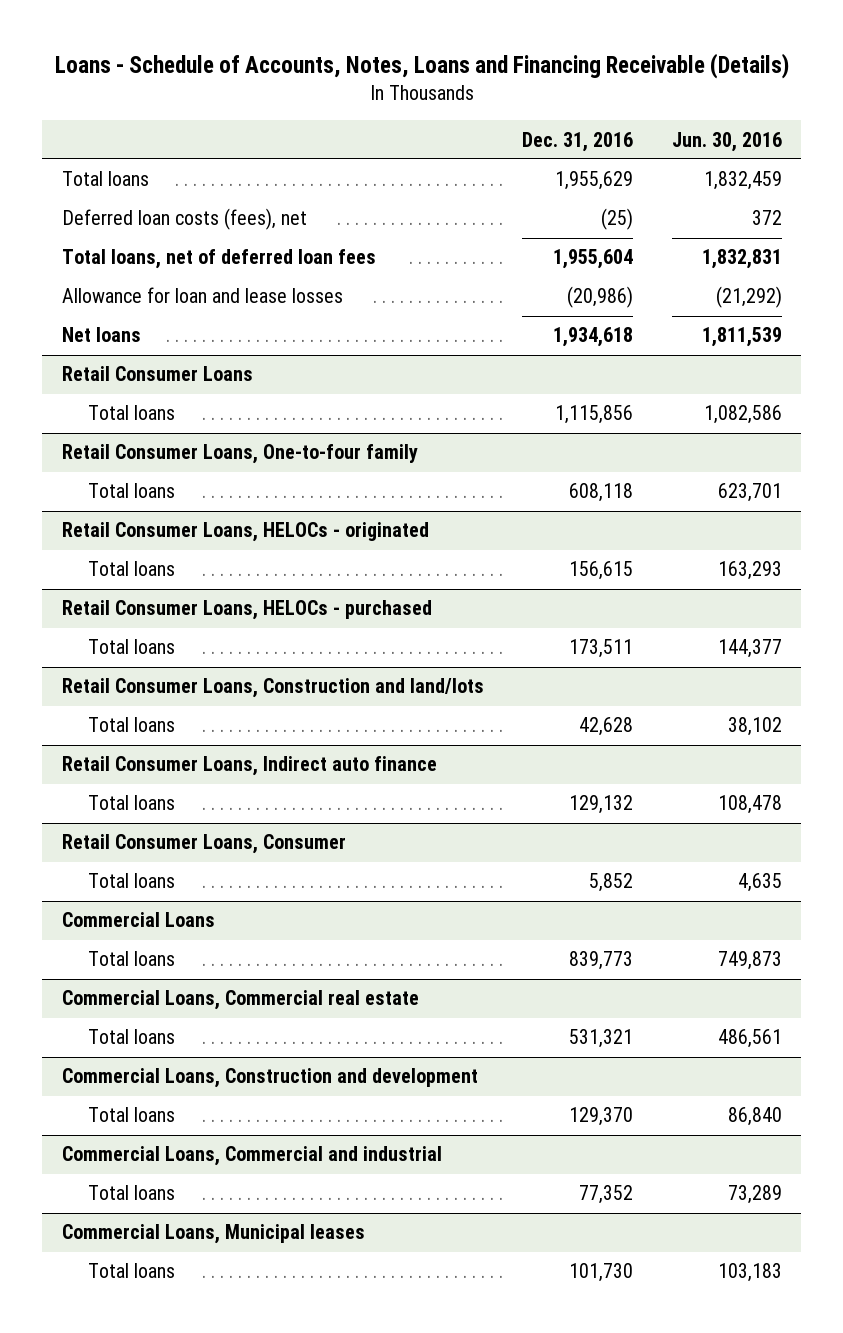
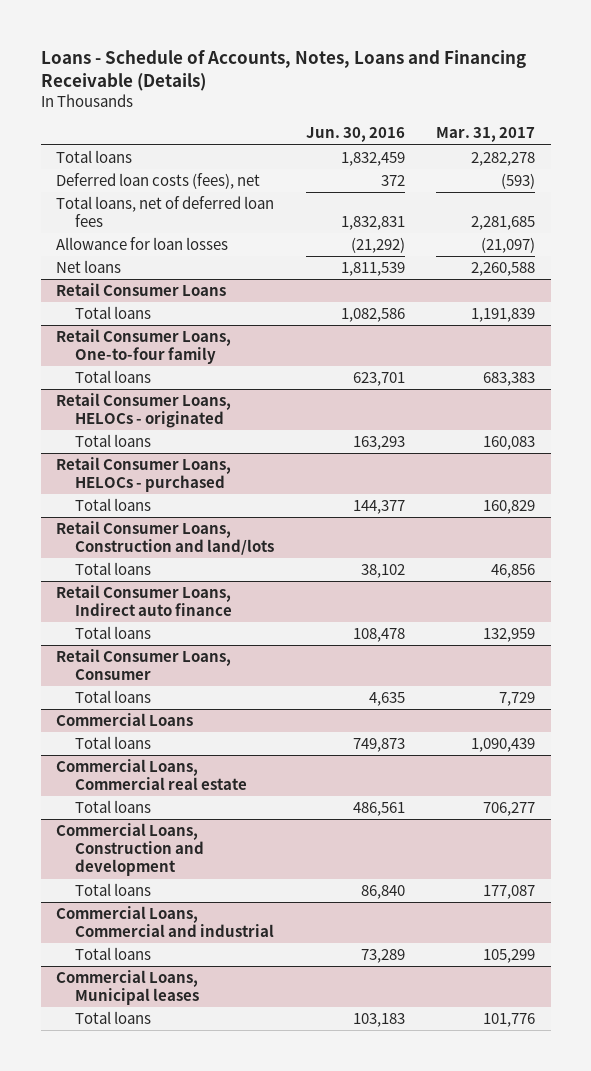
[522,131,634,152] Dec. 31, 2016 -> none
none -> [435,127,535,143] Mar. 31, 2017
[61,287,343,304] Allowance for loan and lease losses -> [56,237,229,251] Allowance for loan losses

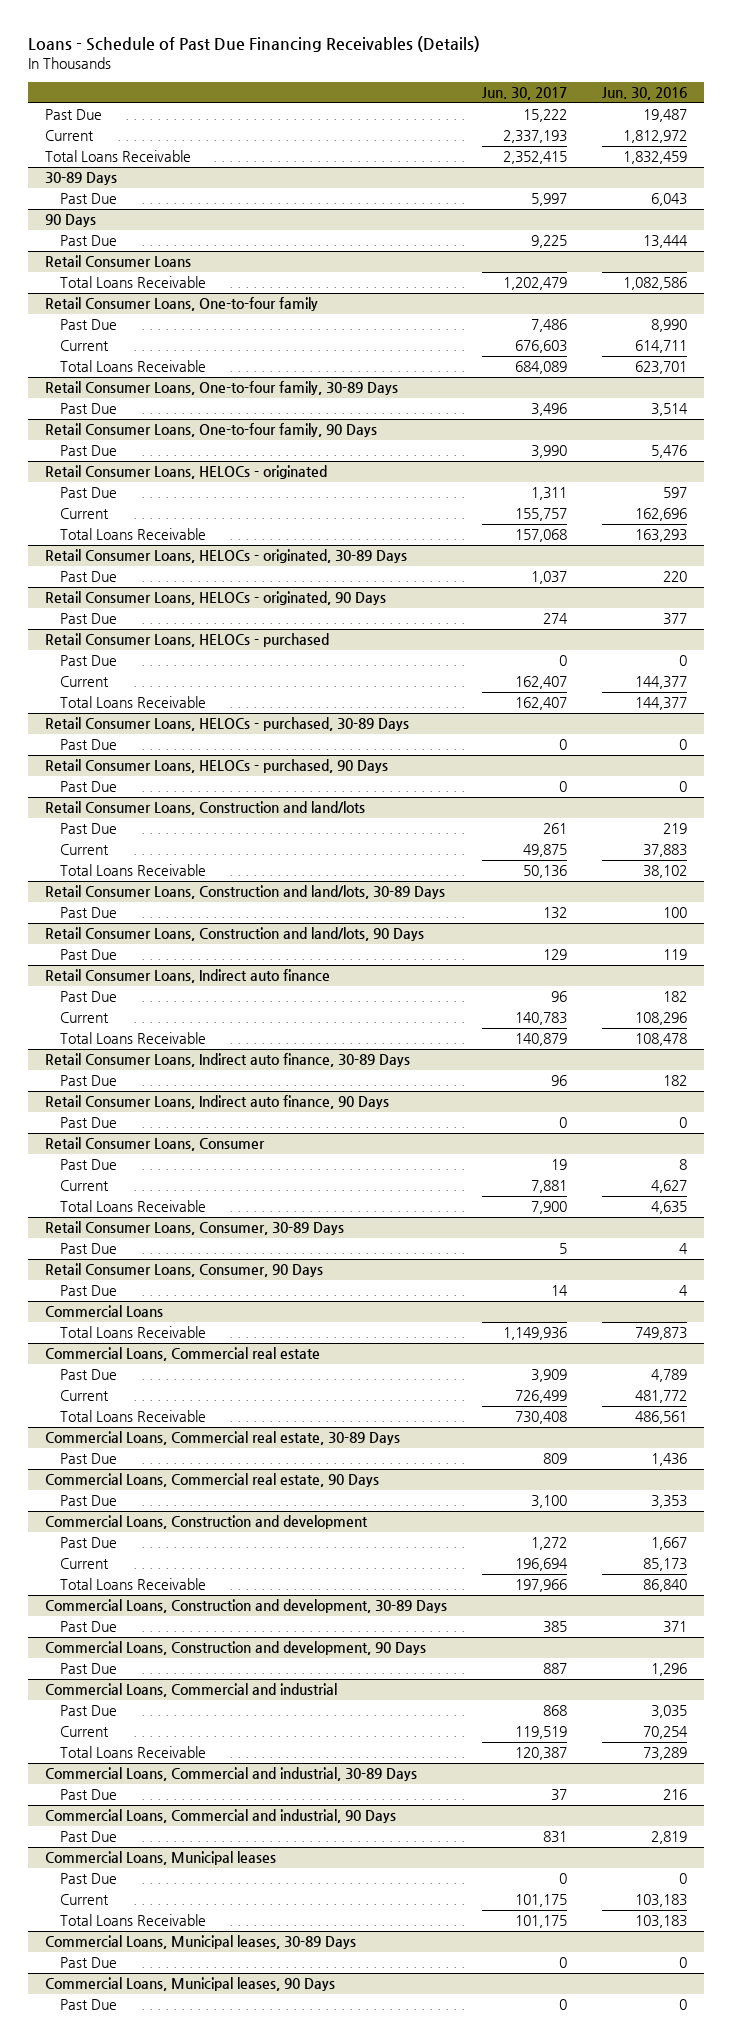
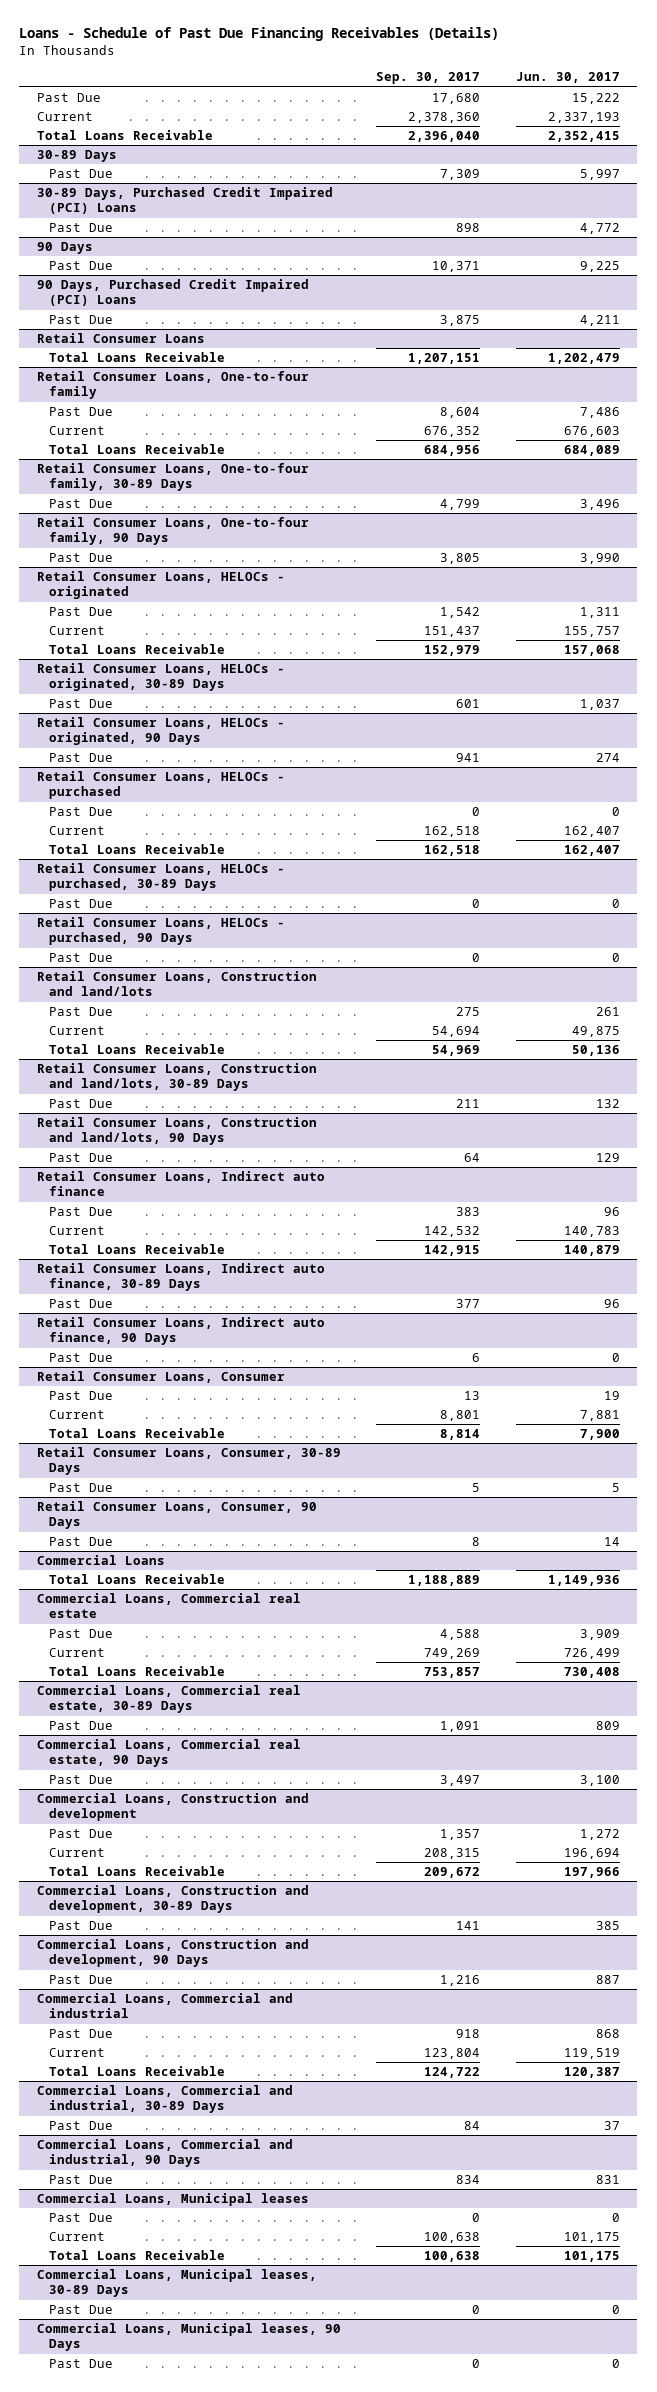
[601,87,687,101] Jun. 30, 2016 -> none
none -> [376,72,481,85] Sep. 30, 2017
none -> [36,187,333,215] 30-89 Days, Purchased Credit Impaired (PCI) Loans
none -> [49,223,114,233] Past Due
none -> [36,279,309,307] 90 Days, Purchased Credit Impaired (PCI) Loans
none -> [49,315,114,325] Past Due

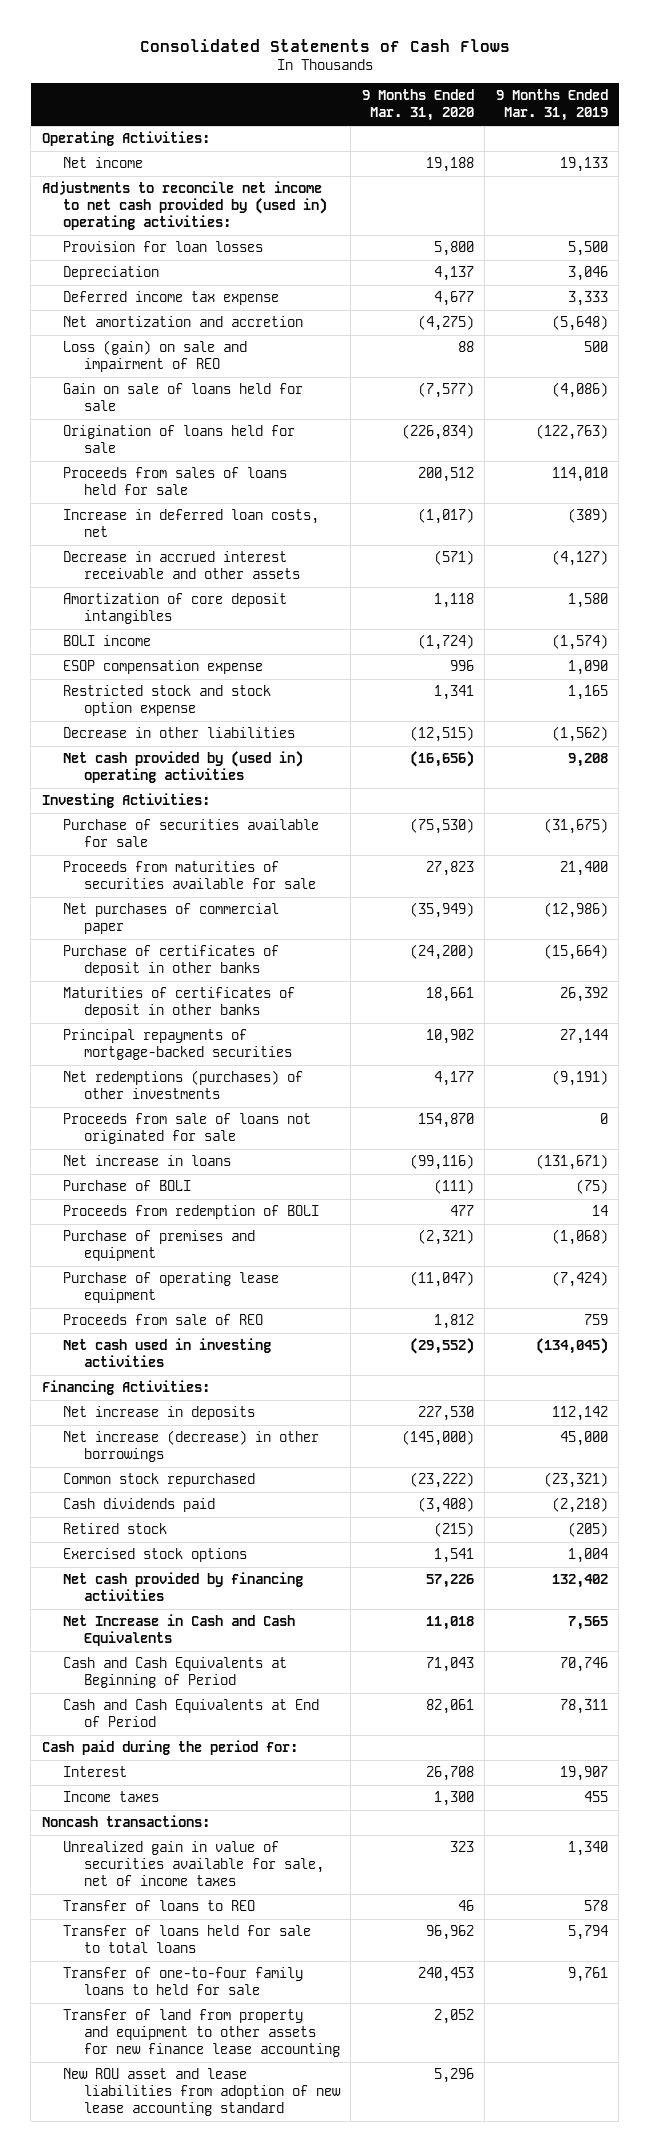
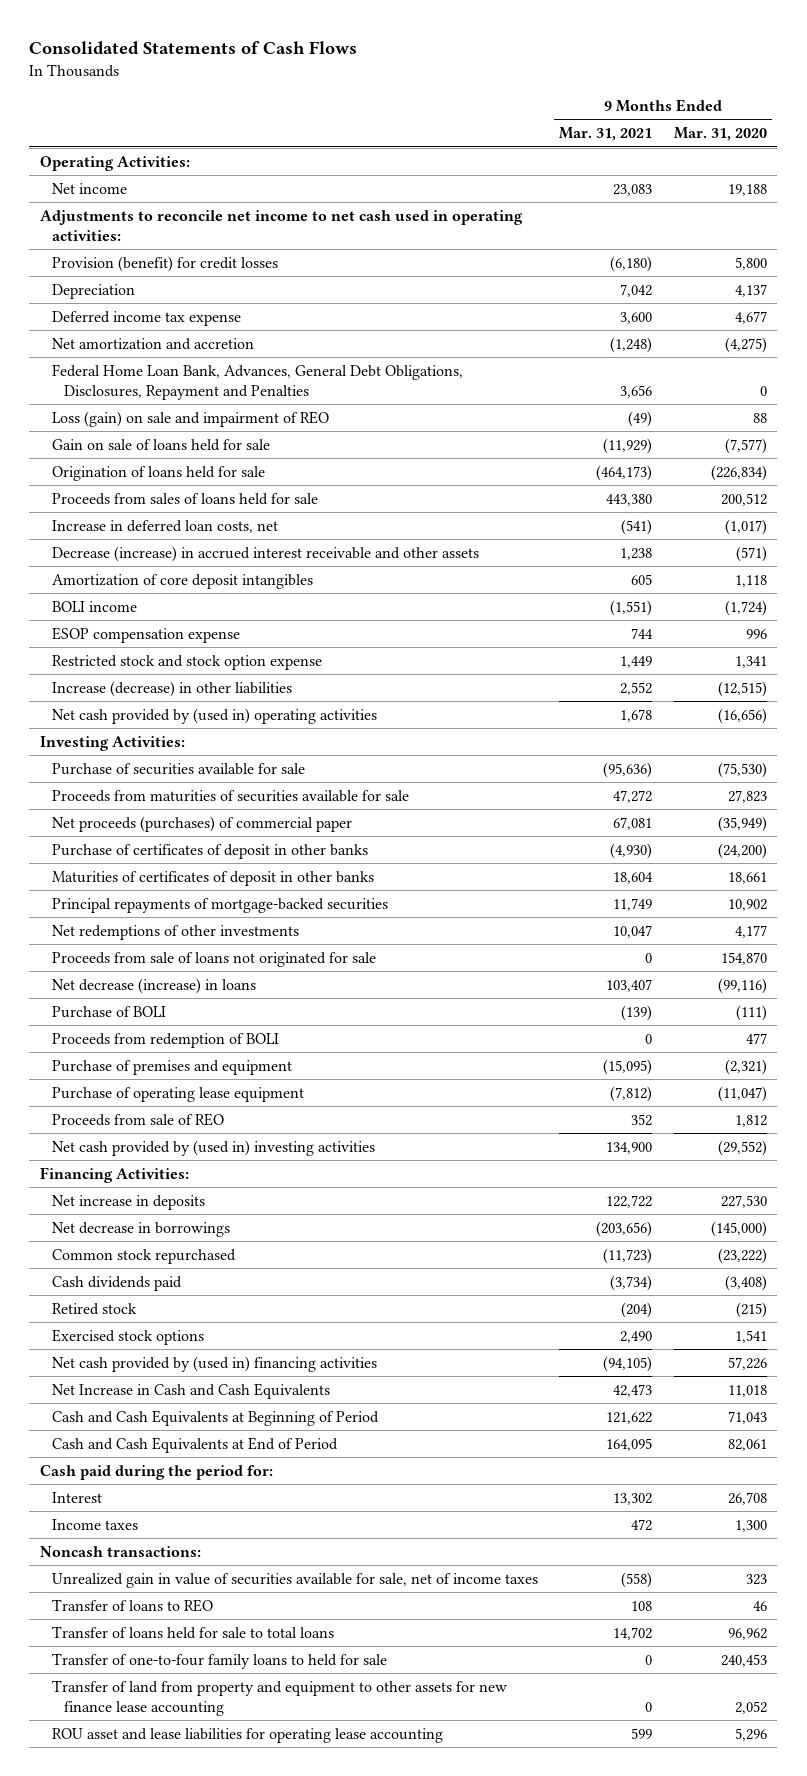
[495,89,608,122] 9 Months Ended Mar. 31, 2019 -> none
none -> [559,127,653,142] Mar. 31, 2021
[41,181,327,231] Adjustments to reconcile net income to net cash provided by (used in) operating activities: -> [40,209,524,241] Adjustments to reconcile net income to net cash used in operating activities:
[62,241,263,253] Provision for loan losses -> [51,255,278,272] Provision (benefit) for credit losses
none -> [51,363,463,400] Federal Home Loan Bank, Advances, General Debt Obligations, Disclosures, Repayment and Penalties
[62,551,300,580] Decrease in accrued interest receivable and other assets -> [51,545,479,562] Decrease (increase) in accrued interest receivable and other assets
[62,727,295,739] Decrease in other liabilities -> [51,680,292,697] Increase (decrease) in other liabilities
[62,903,279,935] Net purchases of commercial paper -> [51,815,352,832] Net proceeds (purchases) of commercial paper
[62,1070,303,1100] Net redemptions (purchases) of other investments -> [51,924,299,940] Net redemptions of other investments
[62,1155,231,1167] Net increase in loans -> [51,977,256,994] Net decrease (increase) in loans
[62,1338,271,1368] Net cash used in investing activities -> [51,1139,375,1156] Net cash provided by (used in) investing activities
[62,1430,319,1463] Net increase (decrease) in other borrowings -> [51,1221,230,1237] Net decrease in borrowings
[62,1572,303,1602] Net cash provided by financing activities -> [51,1355,377,1372] Net cash provided by (used in) financing activities
[62,2068,341,2117] New ROU asset and lease liabilities from adoption of new lease accounting standard -> [51,1727,443,1743] ROU asset and lease liabilities for operating lease accounting

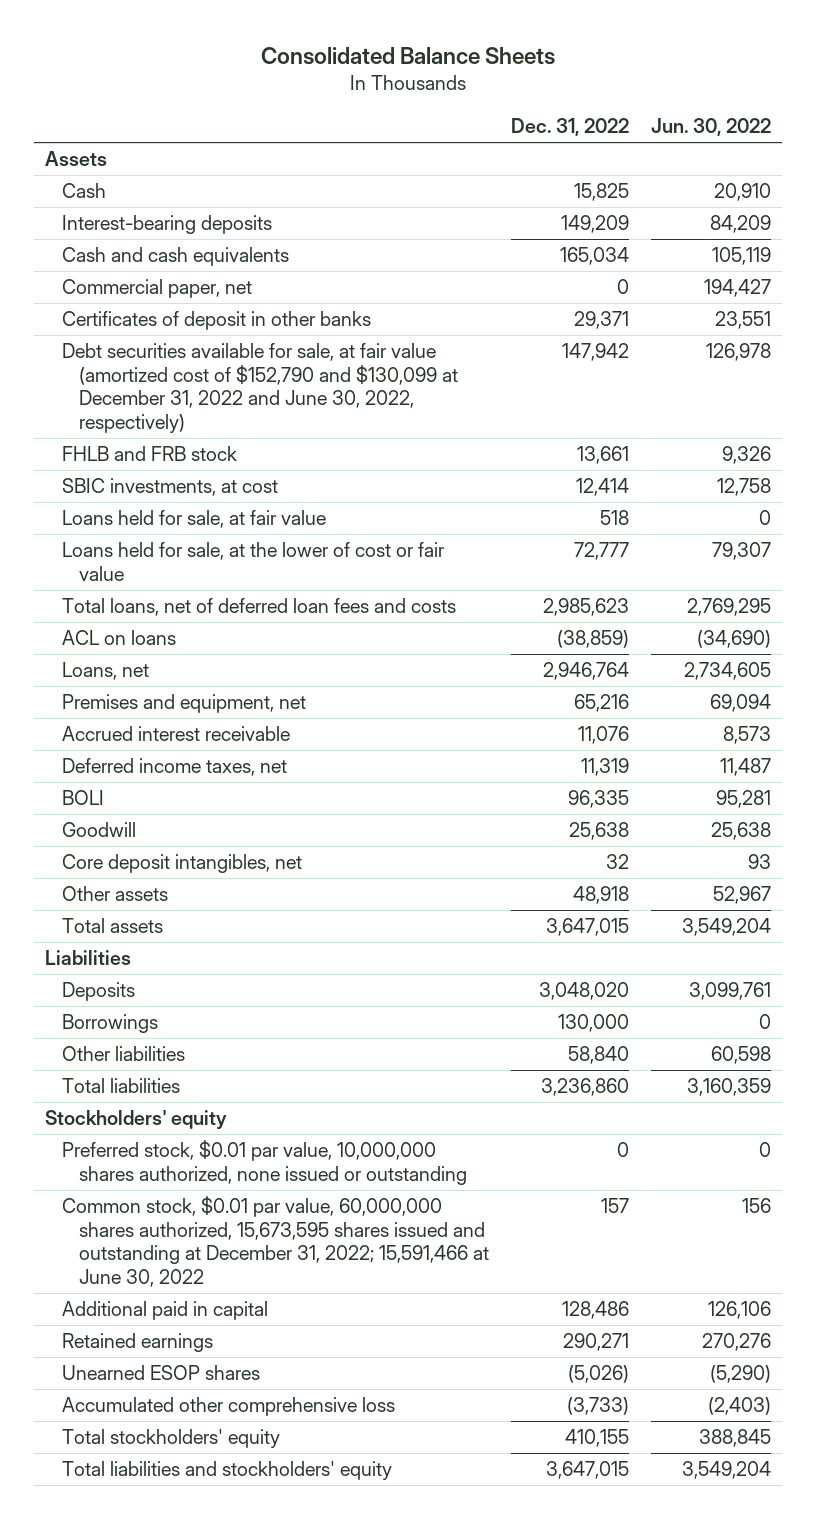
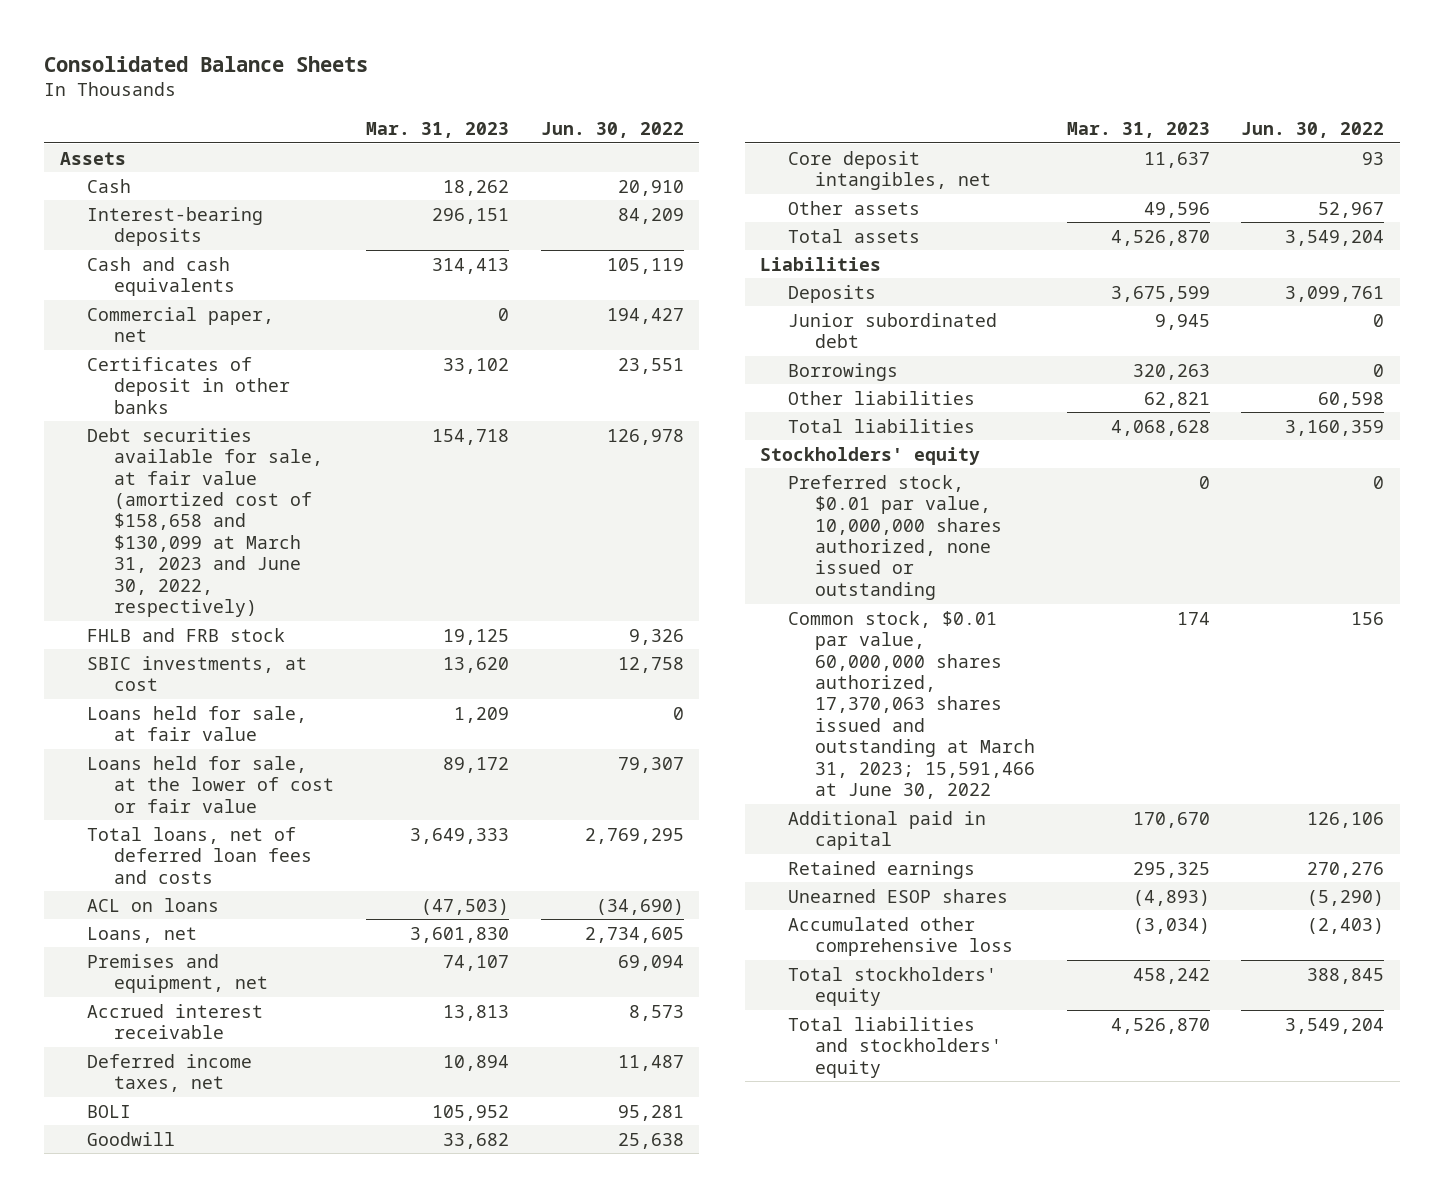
[511,118,630,137] Dec. 31, 2022 -> none
none -> [365,121,509,138] Mar. 31, 2023
[62,343,459,433] Debt securities available for sale, at fair value (amortized cost of $152,790 and $130,099 at December 31, 2022 and June 30, 2022, respectively) -> [87,427,324,618] Debt securities available for sale, at fair value (amortized cost of $158,658 and $130,099 at March 31, 2023 and June 30, 2022, respectively)
none -> [787,312,997,349] Junior subordinated debt
[62,1196,490,1287] Common stock, $0.01 par value, 60,000,000 shares authorized, 15,673,595 shares issued and outstanding at December 31, 2022; 15,591,466 at June 30, 2022 -> [787,610,1035,800] Common stock, $0.01 par value, 60,000,000 shares authorized, 17,370,063 shares issued and outstanding at March 31, 2023; 15,591,466 at June 30, 2022

